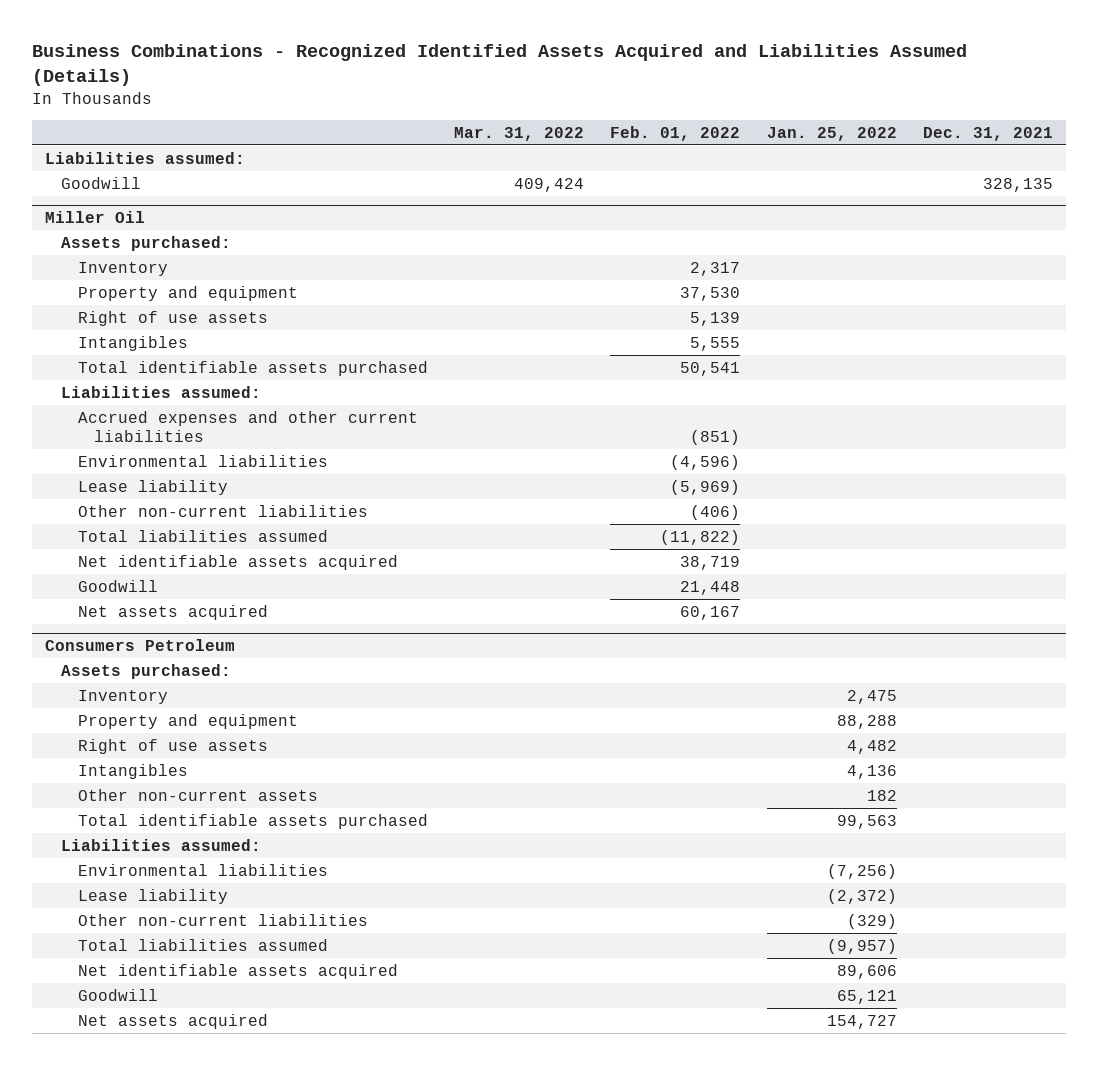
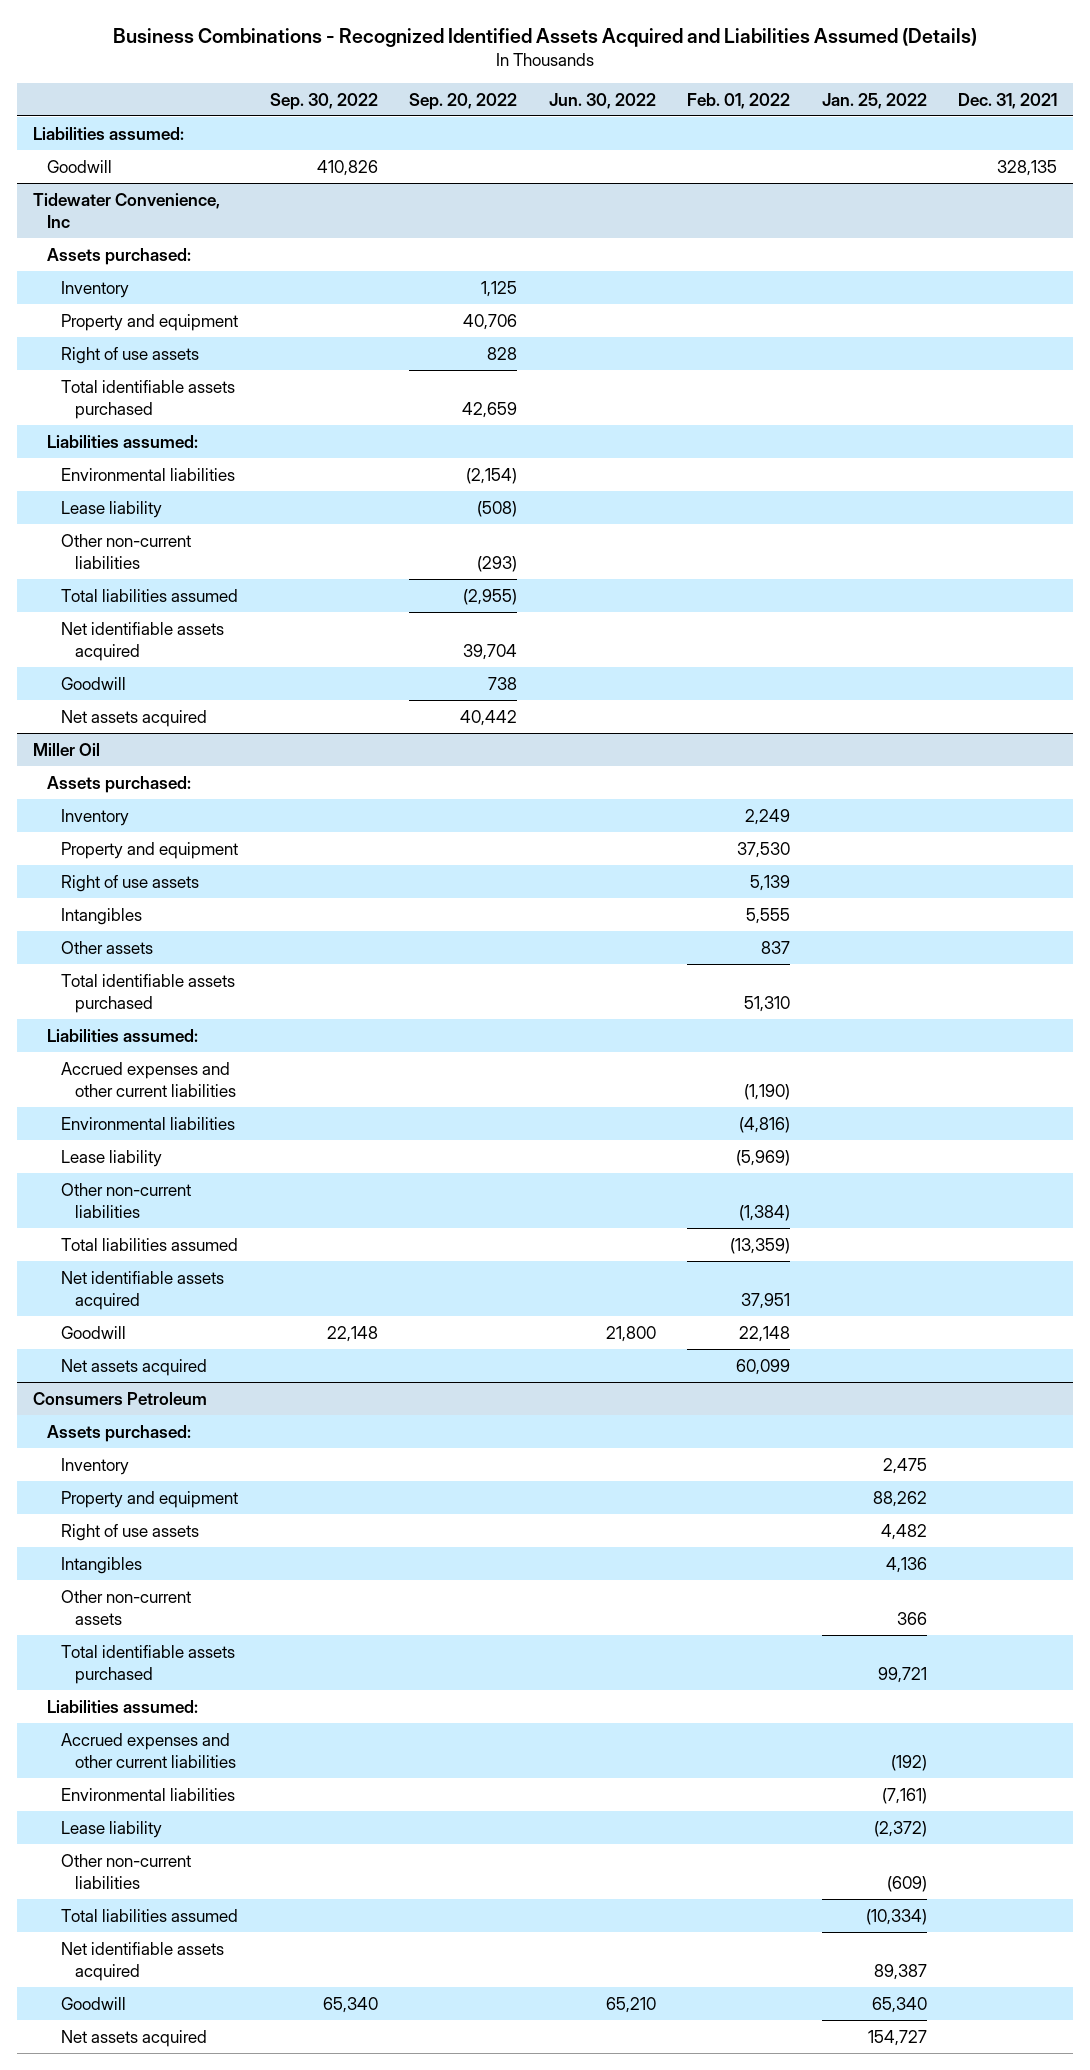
[454,126,585,141] Mar. 31, 2022 -> none
none -> [269,92,378,110] Sep. 30, 2022
none -> [409,92,518,110] Sep. 20, 2022
none -> [548,92,656,109] Jun. 30, 2022
none -> [32,192,220,228] Tidewater Convenience, Inc
none -> [46,247,191,265] Assets purchased:
none -> [60,280,129,298] Inventory
none -> [60,313,238,331] Property and equipment
none -> [60,346,199,364] Right of use assets
none -> [60,379,235,419] Total identifiable assets purchased
none -> [46,434,198,448] Liabilities assumed:
none -> [60,467,235,481] Environmental liabilities
none -> [60,500,162,518] Lease liability
none -> [60,533,191,569] Other non-current liabilities
none -> [60,588,238,602] Total liabilities assumed
none -> [60,621,224,661] Net identifiable assets acquired
none -> [60,676,126,690] Goodwill
none -> [60,709,207,727] Net assets acquired
[690,261,741,276] 2,317 -> [745,808,791,825] 2,249
none -> [60,940,153,954] Other assets
[680,361,741,376] 50,541 -> [744,995,791,1012] 51,310
[690,429,741,445] (851) -> [744,1083,791,1100] (1,190)
[670,454,741,470] (4,596) -> [739,1116,791,1133] (4,816)
[690,504,741,520] (406) -> [739,1204,791,1221] (1,384)
[660,529,741,545] (11,822) -> [730,1237,791,1254] (13,359)
[680,555,741,570] 38,719 -> [741,1292,791,1309] 37,951
[680,580,741,595] 21,448 -> [739,1325,791,1342] 22,148
[680,605,741,620] 60,167 -> [736,1358,791,1375] 60,099
[836,714,897,729] 88,288 -> [872,1490,927,1507] 88,262
[866,789,897,801] 182 -> [896,1611,927,1625] 366
[836,814,897,829] 99,563 -> [877,1666,927,1683] 99,721
none -> [60,1732,237,1768] Accrued expenses and other current liabilities
[826,863,897,879] (7,256) -> [881,1787,927,1804] (7,161)
[846,913,897,929] (329) -> [886,1875,927,1892] (609)
[826,938,897,954] (9,957) -> [865,1908,927,1925] (10,334)
[836,964,897,979] 89,606 -> [873,1963,927,1980] 89,387
[836,989,897,1004] 65,121 -> [871,1996,927,2013] 65,340

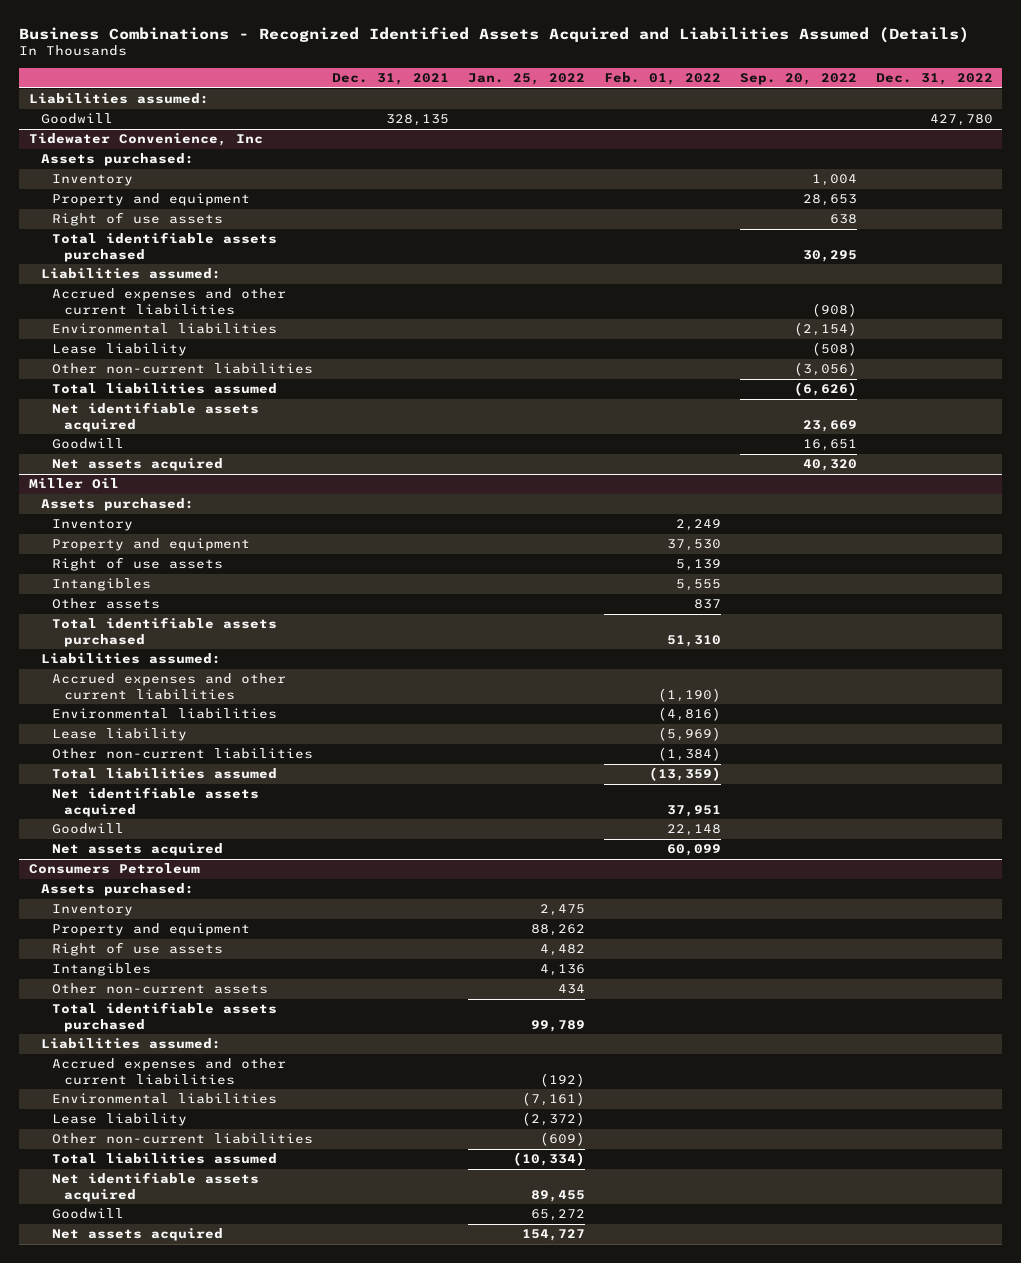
[269,92,378,110] Sep. 30, 2022 -> none
[548,92,656,109] Jun. 30, 2022 -> none
none -> [875,73,993,86] Dec. 31, 2022
[481,280,518,297] 1,125 -> [811,174,857,187] 1,004
[463,313,518,330] 40,706 -> [802,194,857,207] 28,653
[487,346,518,360] 828 -> [829,214,857,225] 638
[462,401,518,418] 42,659 -> [802,249,857,262] 30,295
none -> [52,288,287,315] Accrued expenses and other current liabilities
[477,555,518,572] (293) -> [793,362,857,377] (3,056)
[463,588,518,605] (2,955) -> [793,382,857,397] (6,626)
[463,643,518,660] 39,704 -> [802,419,857,432] 23,669
[488,676,518,690] 738 -> [802,439,857,452] 16,651
[460,709,518,726] 40,442 -> [802,459,857,472] 40,320
[896,1611,927,1625] 366 -> [558,984,586,995] 434
[877,1666,927,1683] 99,721 -> [531,1019,586,1032] 99,789
[873,1963,927,1980] 89,387 -> [531,1189,586,1202] 89,455
[871,1996,927,2013] 65,340 -> [531,1209,586,1222] 65,272

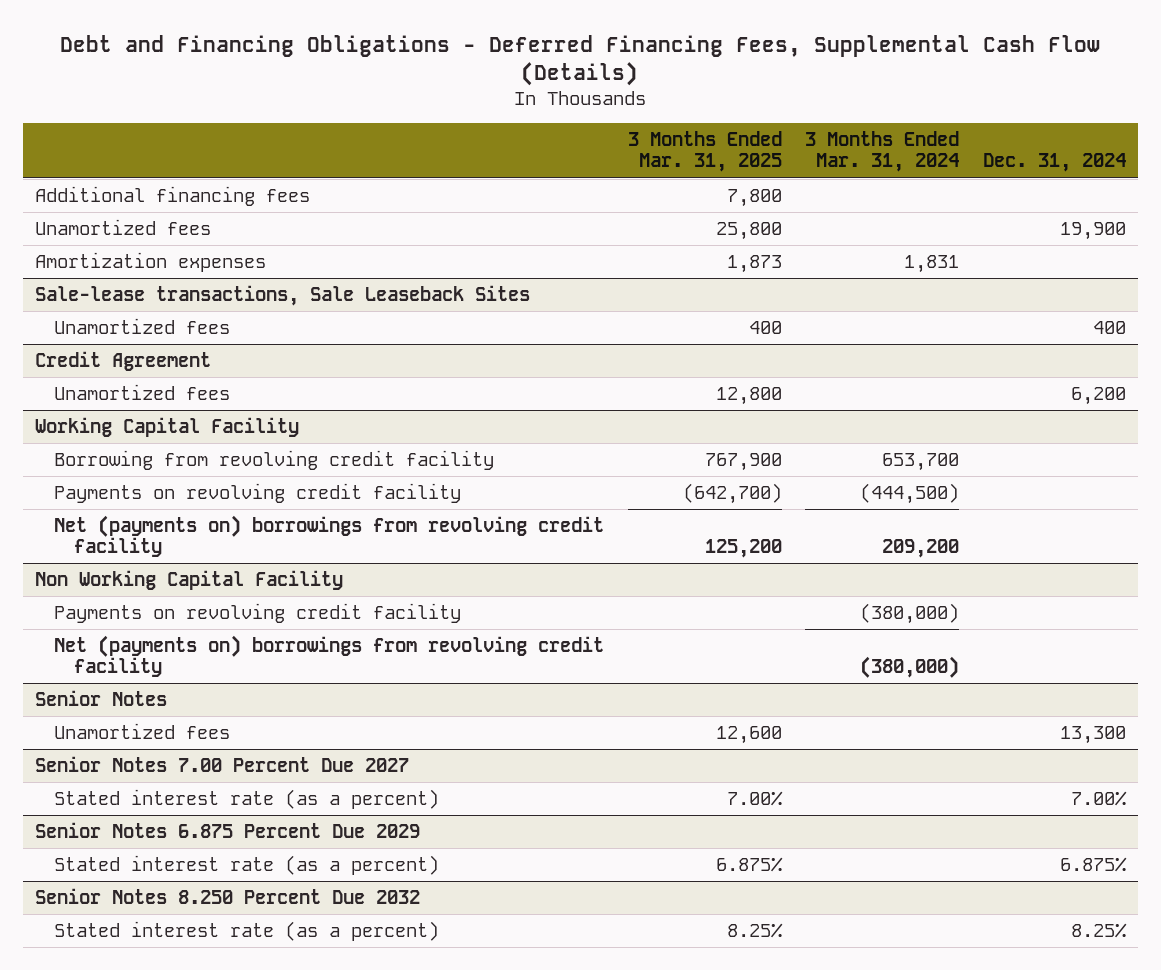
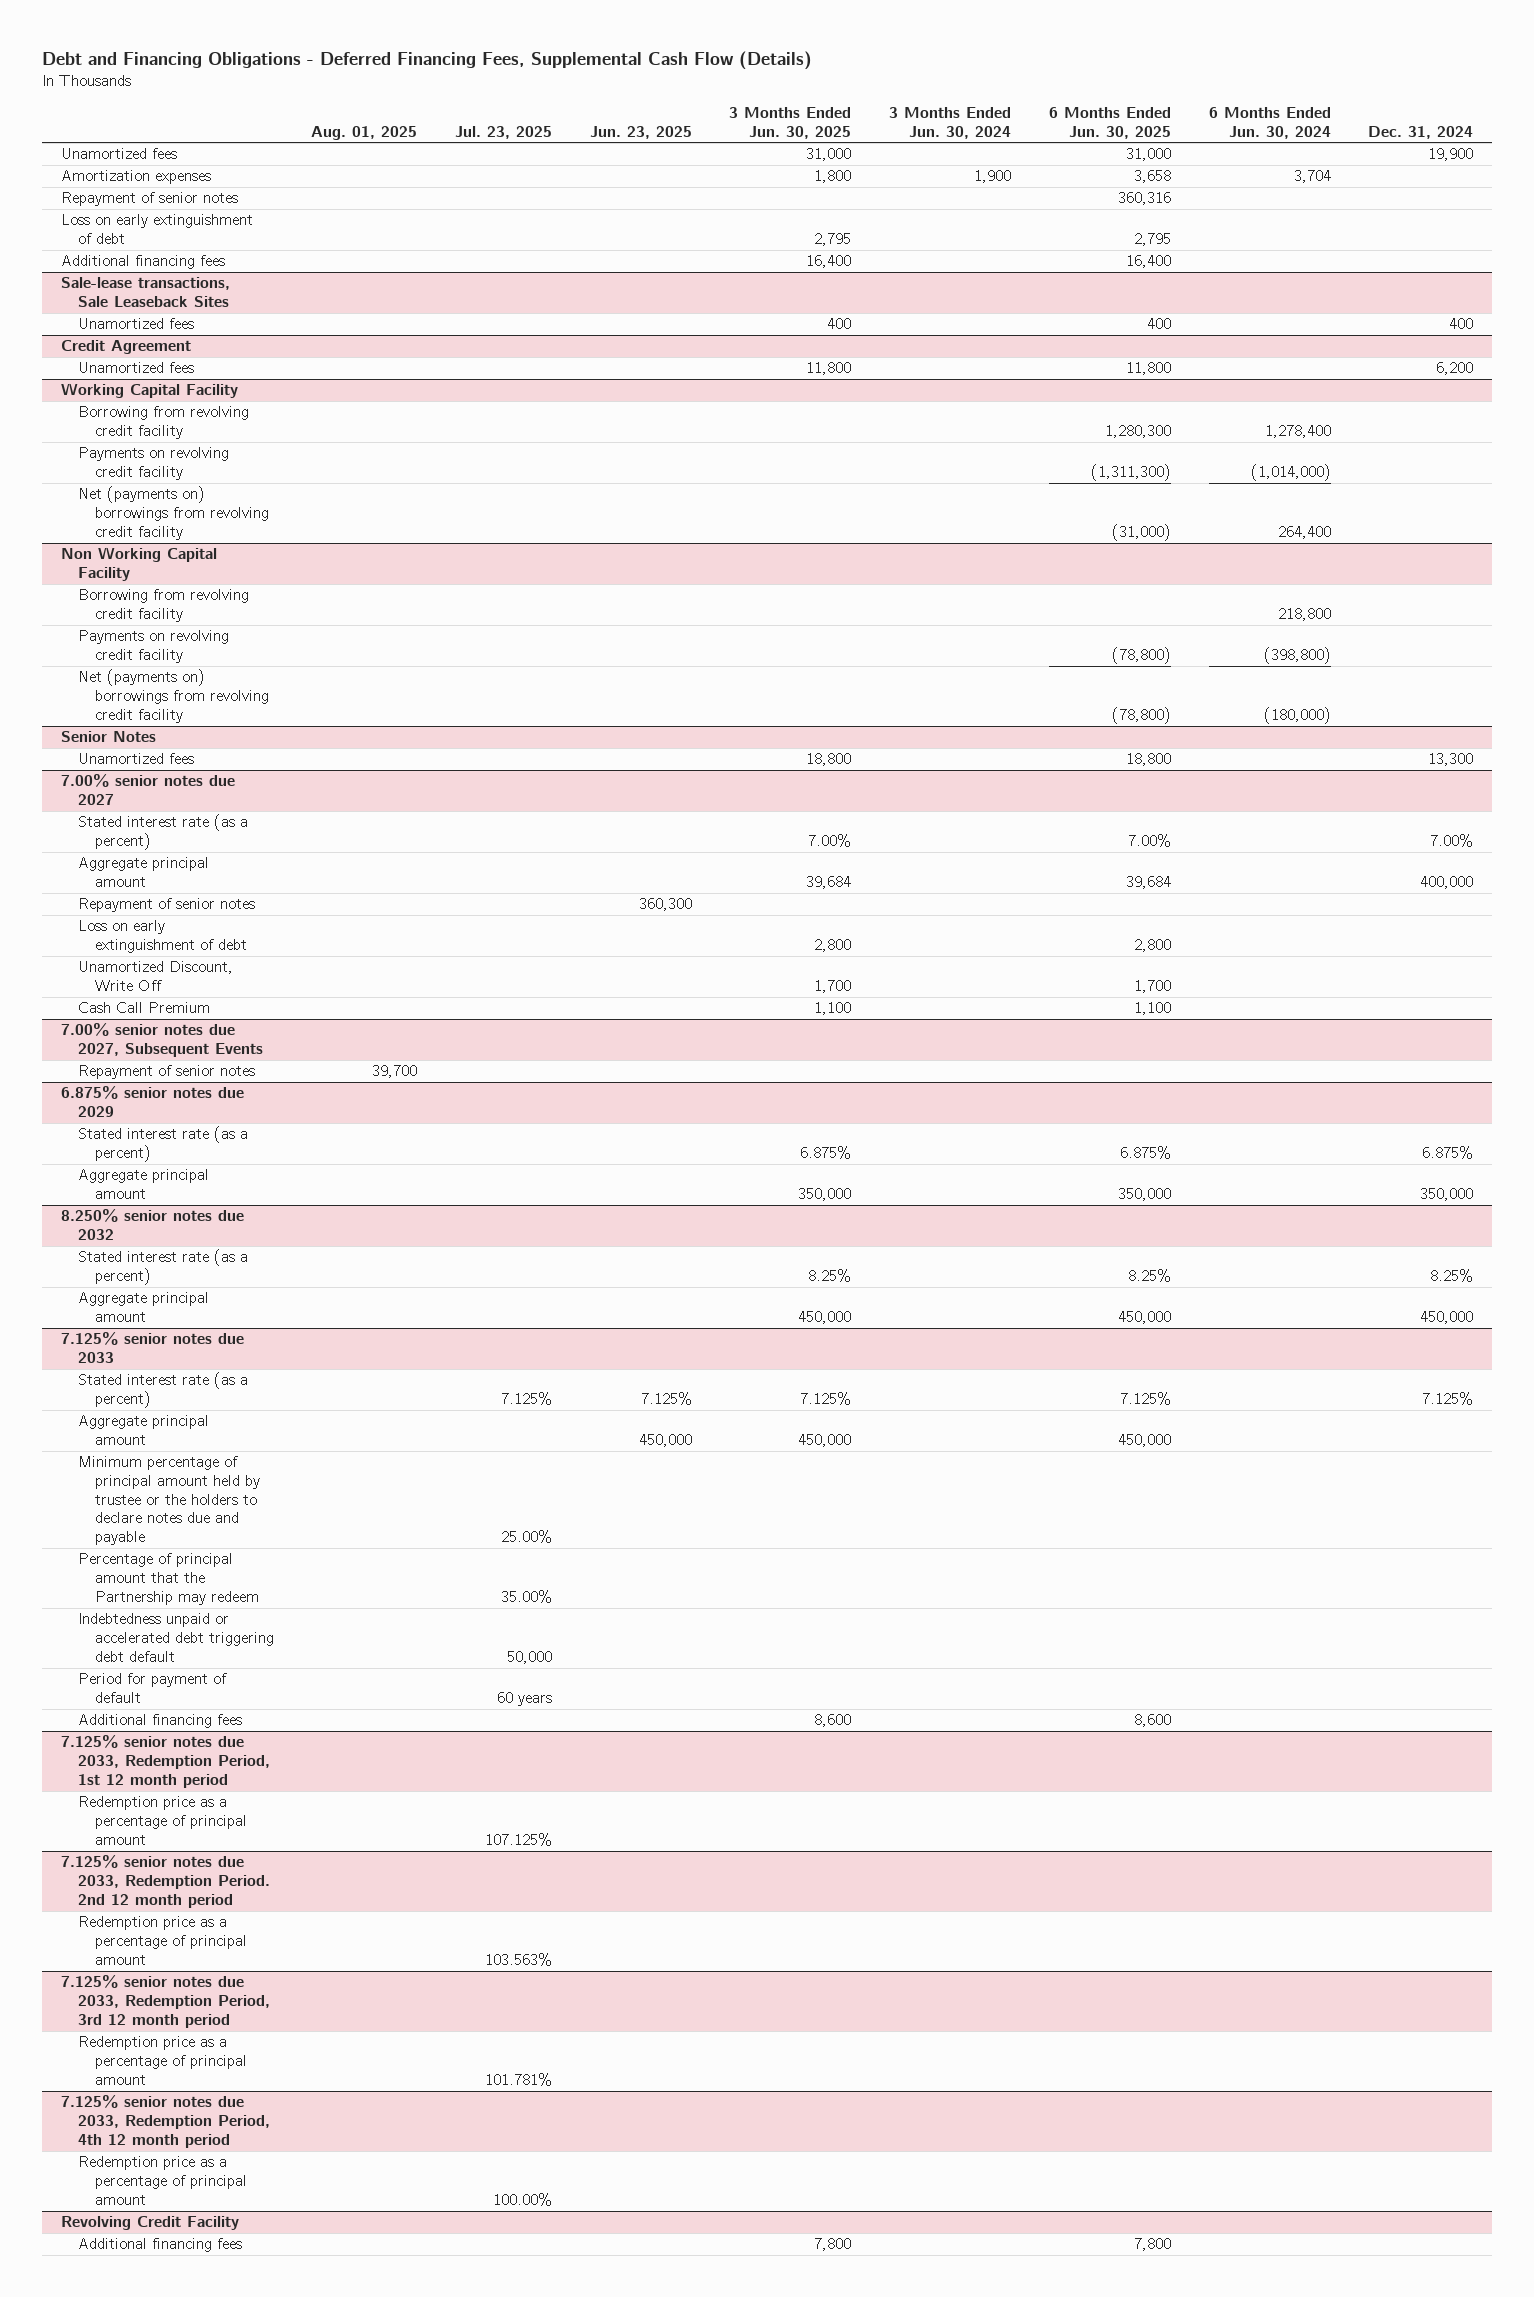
[627,131,782,173] 3 Months Ended Mar. 31, 2025 -> none
[805,131,960,173] 3 Months Ended Mar. 31, 2024 -> none
none -> [311,125,418,140] Aug. 01, 2025
none -> [455,125,553,139] Jul. 23, 2025
none -> [589,125,692,139] Jun. 23, 2025
none -> [729,107,852,139] 3 Months Ended Jun. 30, 2025
none -> [889,107,1012,139] 3 Months Ended Jun. 30, 2024
none -> [1048,107,1171,139] 6 Months Ended Jun. 30, 2025
none -> [1208,107,1331,139] 6 Months Ended Jun. 30, 2024
none -> [60,192,238,207] Repayment of senior notes
none -> [60,214,253,245] Loss on early extinguishment of debt
[34,185,310,206] Additional financing fees -> [60,255,225,270] Additional financing fees
none -> [77,589,249,623] Borrowing from revolving credit facility
[34,755,409,772] Senior Notes 7.00 Percent Due 2027 -> [60,774,235,806] 7.00% senior notes due 2027
none -> [77,857,209,888] Aggregate principal amount
none -> [77,898,255,913] Repayment of senior notes
none -> [77,920,247,954] Loss on early extinguishment of debt
none -> [77,961,233,992] Unamortized Discount, Write Off
none -> [77,1002,210,1014] Cash Call Premium
none -> [60,1023,263,1058] 7.00% senior notes due 2027, Subsequent Events
none -> [77,1065,255,1080] Repayment of senior notes
[34,821,420,838] Senior Notes 6.875 Percent Due 2029 -> [60,1086,244,1118] 6.875% senior notes due 2029
none -> [77,1169,209,1200] Aggregate principal amount
[34,887,420,904] Senior Notes 8.250 Percent Due 2032 -> [60,1209,244,1241] 8.250% senior notes due 2032
none -> [77,1292,209,1323] Aggregate principal amount
none -> [60,1332,244,1364] 7.125% senior notes due 2033
none -> [77,1372,248,1409] Stated interest rate (as a percent)
none -> [77,1415,209,1446] Aggregate principal amount
none -> [77,1456,260,1545] Minimum percentage of principal amount held by trustee or the holders to declare notes due and payable
none -> [77,1553,259,1605] Percentage of principal amount that the Partnership may redeem
none -> [77,1613,274,1662] Indebtedness unpaid or accelerated debt triggering debt default
none -> [77,1673,227,1704] Period for payment of default
none -> [77,1714,242,1729] Additional financing fees
none -> [60,1735,270,1788] 7.125% senior notes due 2033, Redemption Period, 1st 12 month period
none -> [77,1796,247,1845] Redemption price as a percentage of principal amount
none -> [60,1855,270,1908] 7.125% senior notes due 2033, Redemption Period. 2nd 12 month period
none -> [77,1916,247,1965] Redemption price as a percentage of principal amount
none -> [60,1975,270,2028] 7.125% senior notes due 2033, Redemption Period, 3rd 12 month period
none -> [77,2036,247,2085] Redemption price as a percentage of principal amount
none -> [60,2095,270,2148] 7.125% senior notes due 2033, Redemption Period, 4th 12 month period
none -> [77,2156,247,2205] Redemption price as a percentage of principal amount
none -> [60,2216,239,2231] Revolving Credit Facility
none -> [77,2238,242,2253] Additional financing fees

